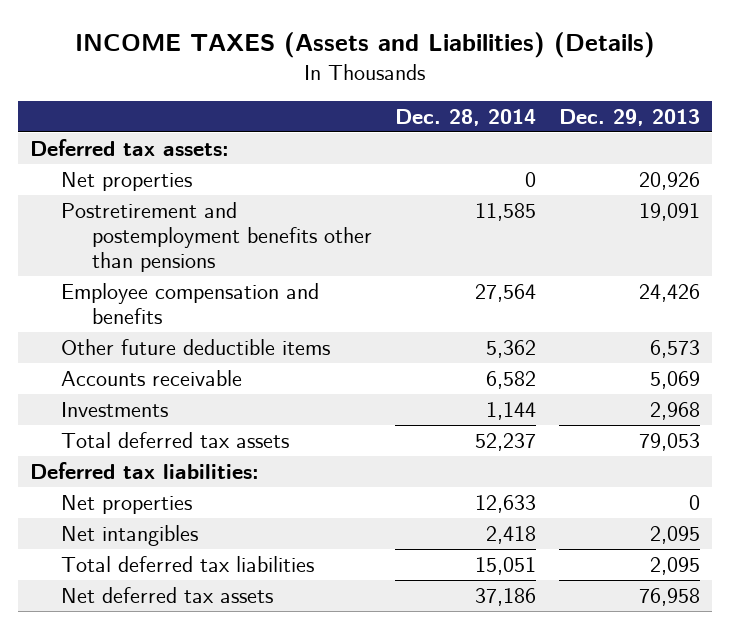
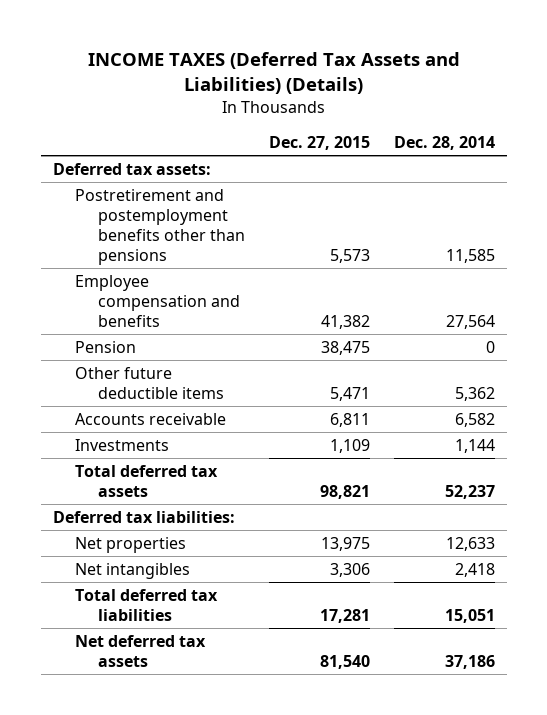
[75,32,656,59] INCOME TAXES (Assets and Liabilities) (Details) -> [87,51,460,95] INCOME TAXES (Deferred Tax Assets and Liabilities) (Details)
[559,108,701,126] Dec. 29, 2013 -> none
none -> [268,135,370,150] Dec. 27, 2015
[60,171,192,191] Net properties -> none
none -> [75,340,137,353] Pension

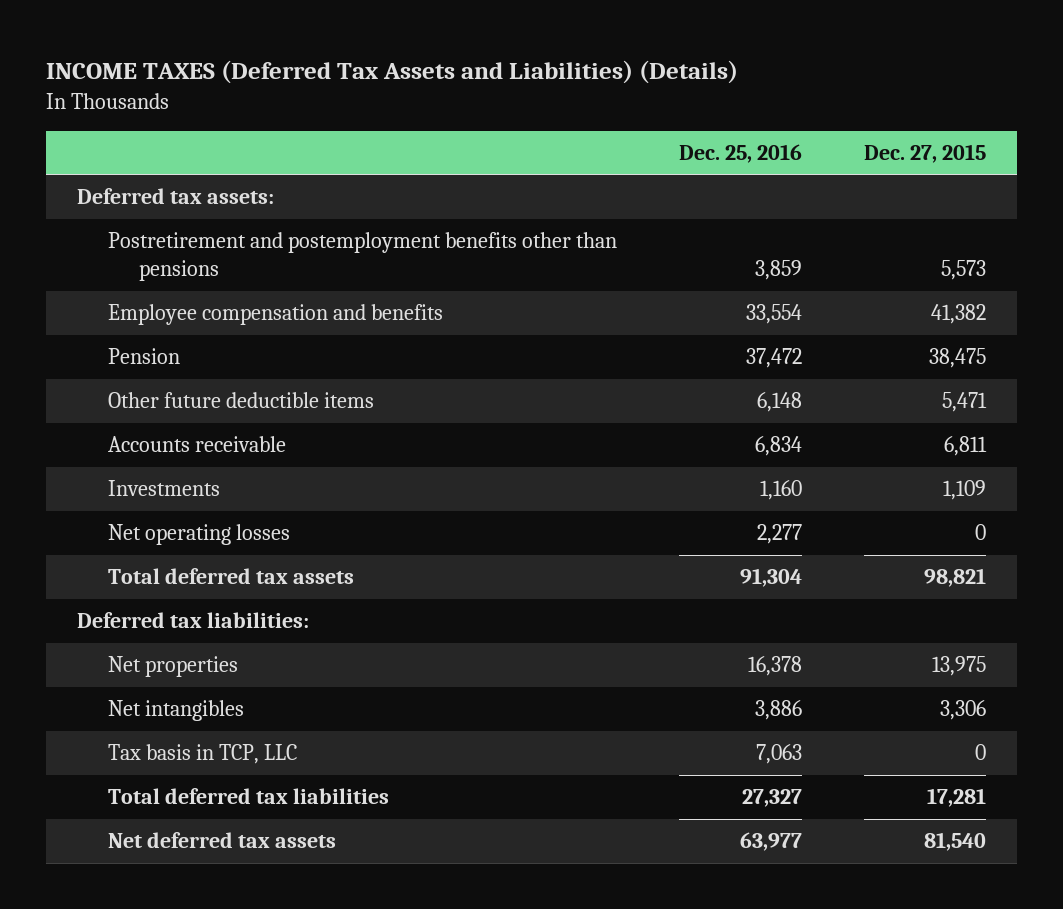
[393,135,495,150] Dec. 28, 2014 -> none
none -> [678,143,802,163] Dec. 25, 2016
none -> [107,524,290,546] Net operating losses
none -> [107,744,297,765] Tax basis in TCP, LLC

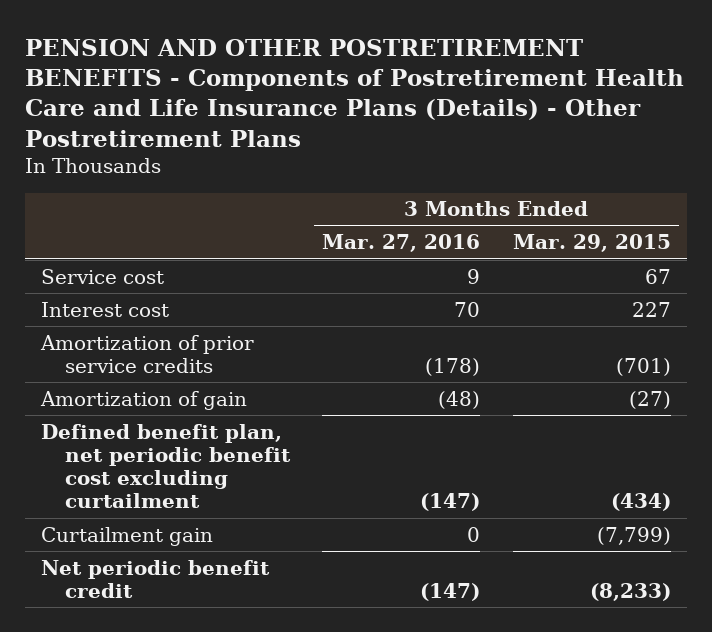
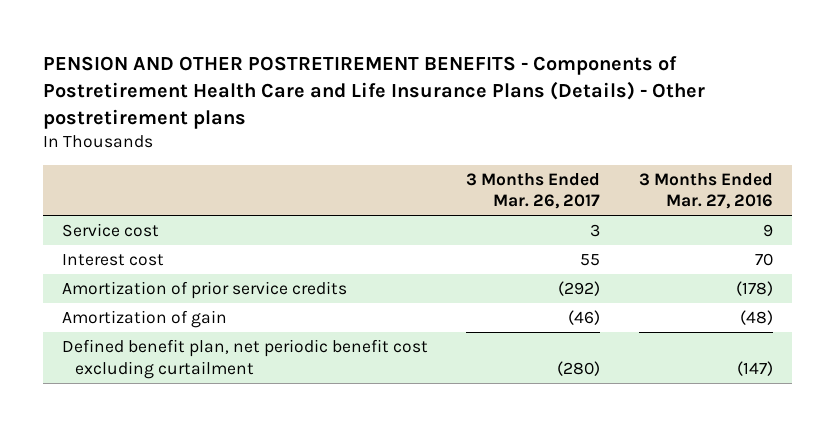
[25,38,685,147] PENSION AND OTHER POSTRETIREMENT BENEFITS - Components of Postretirement Health Care and Life Insurance Plans (Details) - Other Postretirement Plans -> [43,56,706,130] PENSION AND OTHER POSTRETIREMENT BENEFITS - Components of Postretirement Health Care and Life Insurance Plans (Details) - Other postretirement plans
[512,234,671,253] Mar. 29, 2015 -> none
none -> [466,172,601,210] 3 Months Ended Mar. 26, 2017
[41,526,214,546] Curtailment gain -> none
[41,559,271,598] Net periodic benefit credit -> none

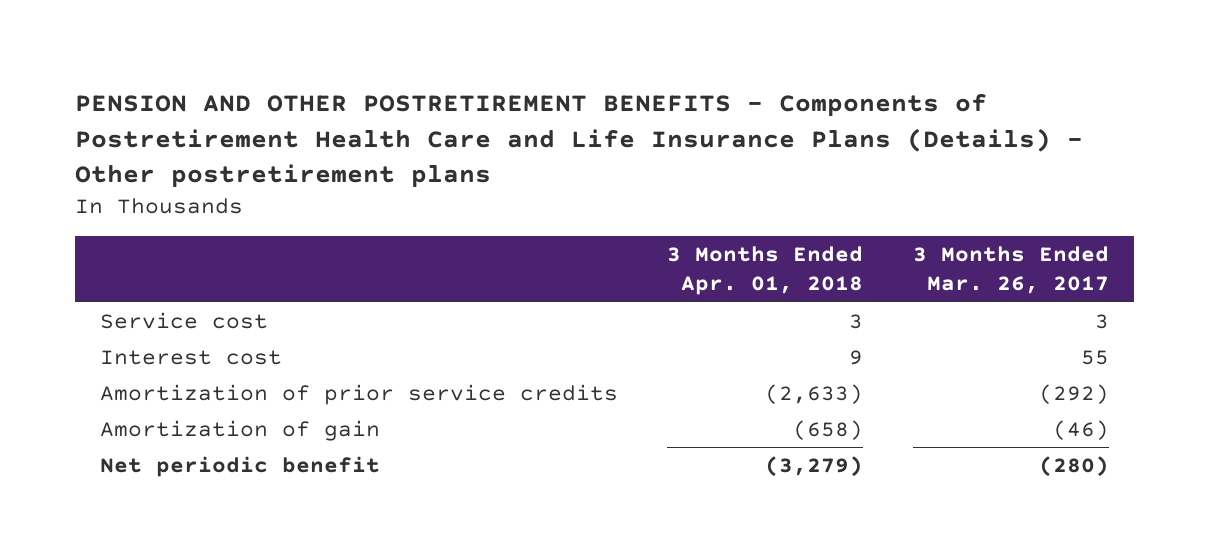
[638,172,773,210] 3 Months Ended Mar. 27, 2016 -> none
none -> [667,246,864,296] 3 Months Ended Apr. 01, 2018
[62,338,429,379] Defined benefit plan, net periodic benefit cost excluding curtailment -> none
none -> [100,455,381,477] Net periodic benefit

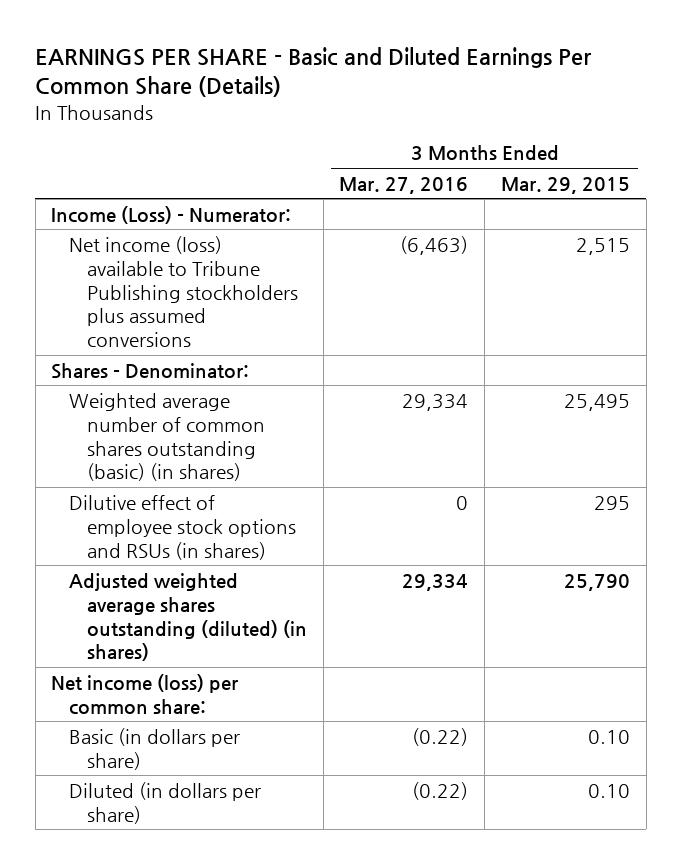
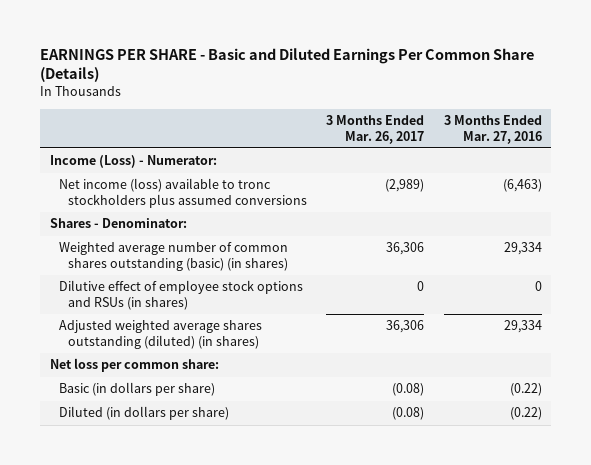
[500,176,630,194] Mar. 29, 2015 -> none
none -> [326,115,425,144] 3 Months Ended Mar. 26, 2017
[69,235,298,348] Net income (loss) available to Tribune Publishing stockholders plus assumed conversions -> [58,178,307,208] Net income (loss) available to tronc stockholders plus assumed conversions
[51,673,239,715] Net income (loss) per common share: -> [49,358,219,373] Net loss per common share:

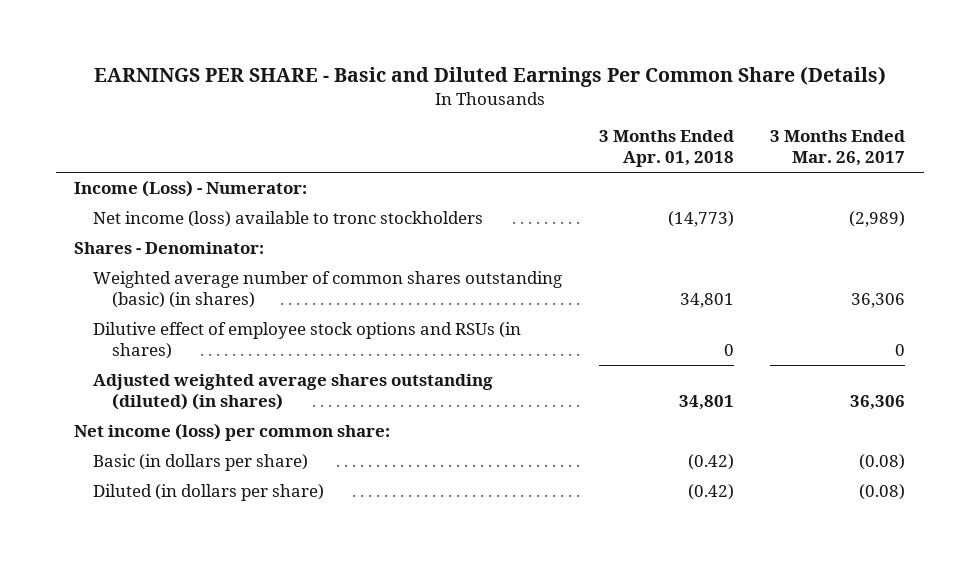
[443,115,542,144] 3 Months Ended Mar. 27, 2016 -> none
none -> [598,130,734,168] 3 Months Ended Apr. 01, 2018
[58,178,307,208] Net income (loss) available to tronc stockholders plus assumed conversions -> [93,210,484,227] Net income (loss) available to tronc stockholders
[49,358,219,373] Net loss per common share: -> [74,422,391,441] Net income (loss) per common share:

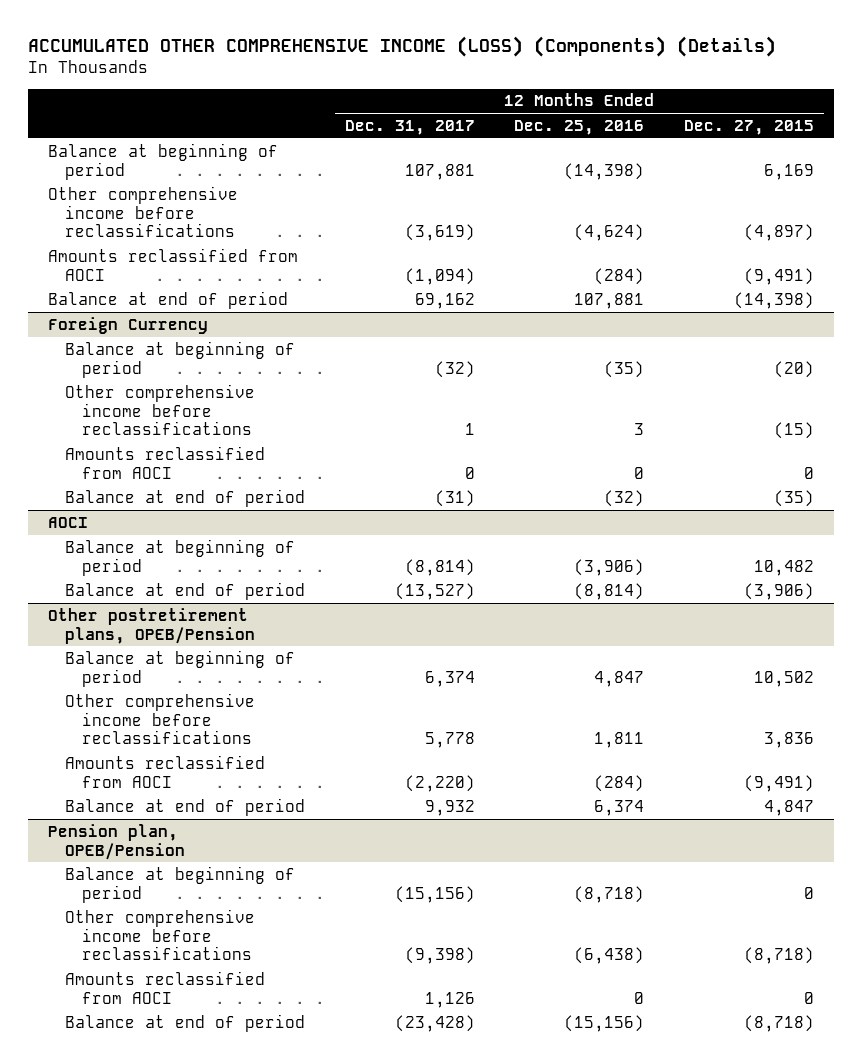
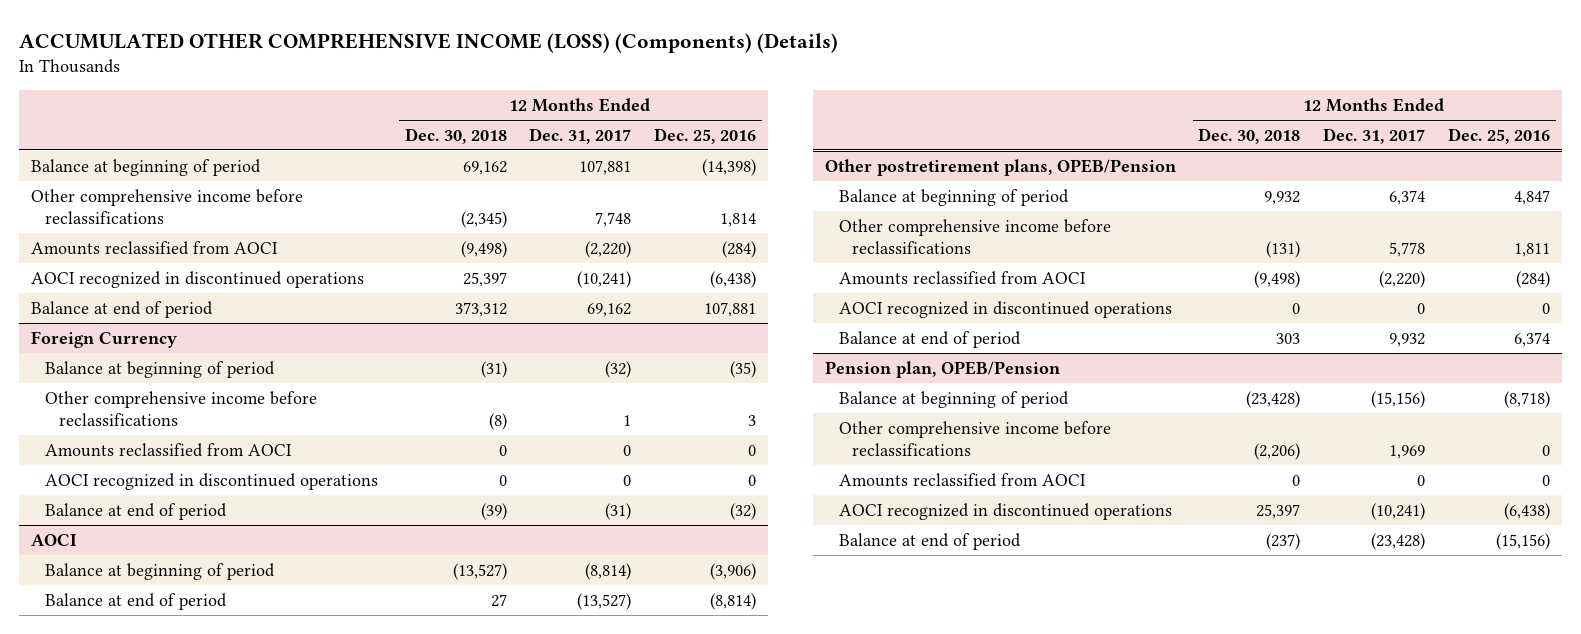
[683,120,814,136] Dec. 27, 2015 -> none
none -> [404,127,507,144] Dec. 30, 2018
[404,224,475,242] (3,619) -> [595,211,632,227] 7,748
[574,224,645,242] (4,624) -> [720,212,757,227] 1,814
[404,267,475,285] (1,094) -> [585,240,632,258] (2,220)
none -> [30,270,364,288] AOCI recognized in discontinued operations
none -> [44,472,378,490] AOCI recognized in discontinued operations
none -> [838,300,1172,318] AOCI recognized in discontinued operations
[404,947,475,965] (9,398) -> [1389,444,1426,459] 1,969
[574,947,645,965] (6,438) -> [1542,444,1551,456] 0
[424,991,475,1008] 1,126 -> [1417,474,1426,486] 0
none -> [838,502,1172,520] AOCI recognized in discontinued operations

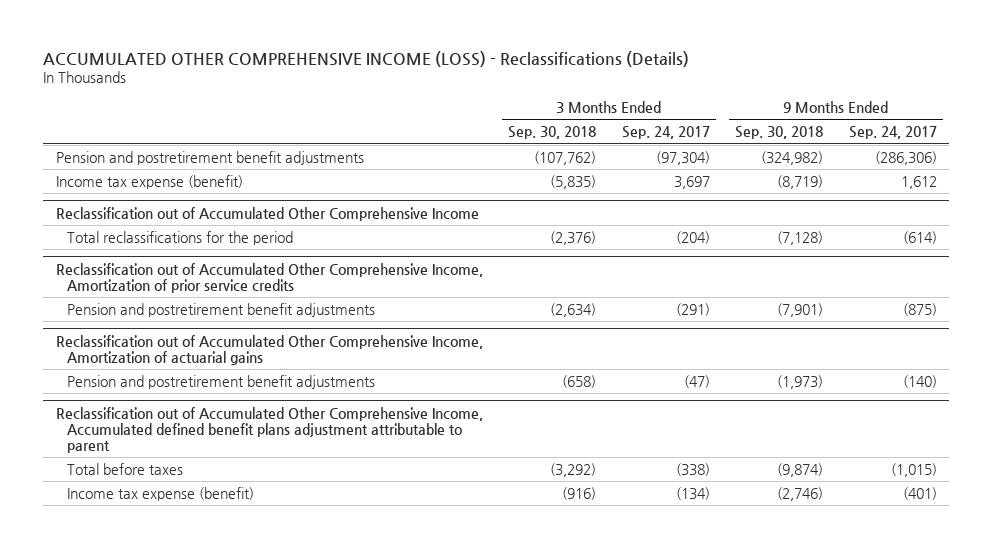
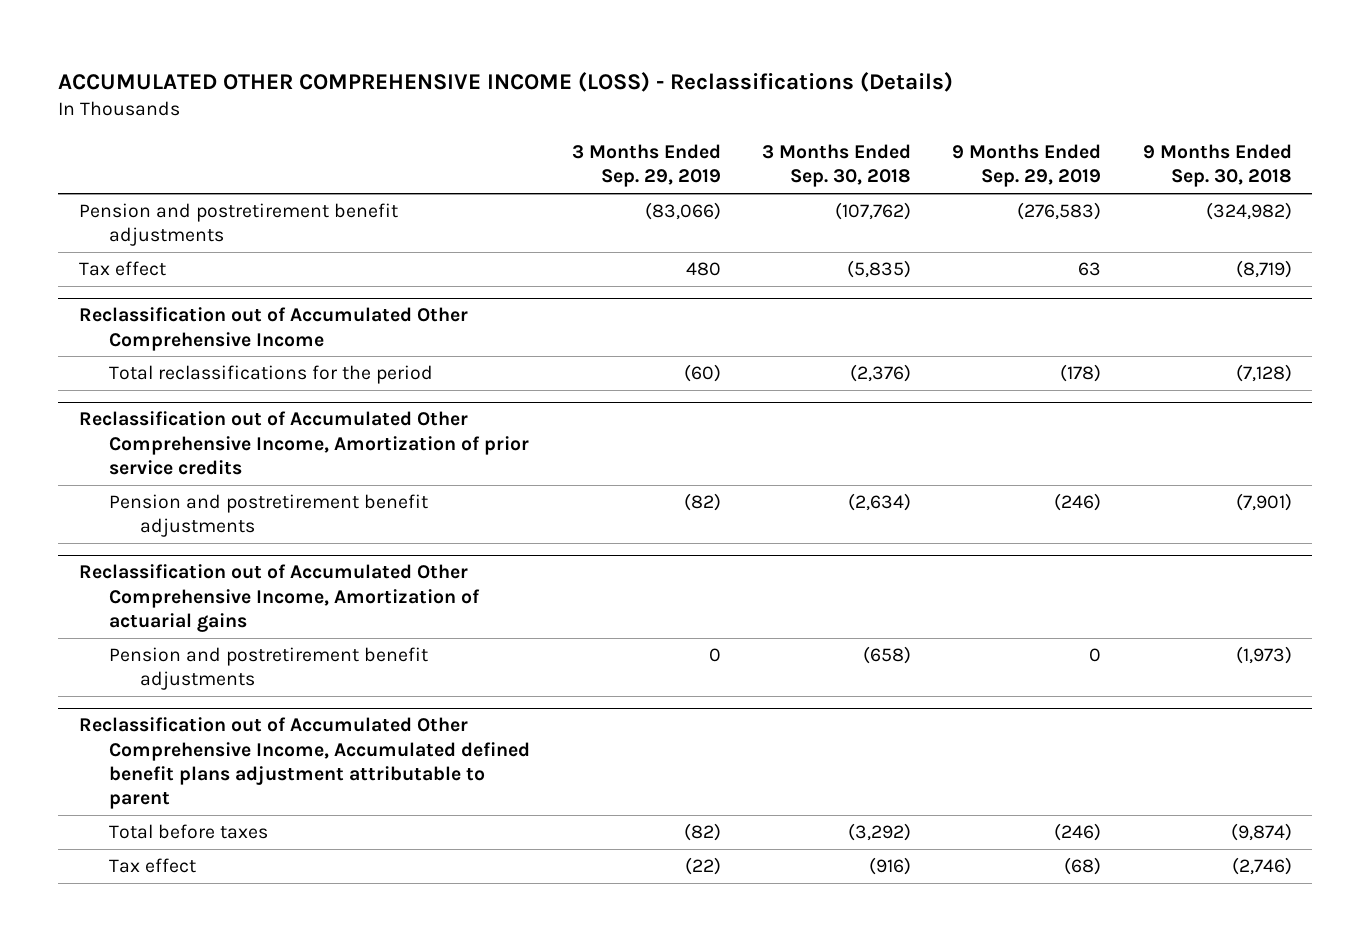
[621,126,710,140] Sep. 24, 2017 -> none
[848,126,937,140] Sep. 24, 2017 -> none
none -> [571,144,721,188] 3 Months Ended Sep. 29, 2019
none -> [952,144,1102,188] 9 Months Ended Sep. 29, 2019
[56,174,244,189] Income tax expense (benefit) -> [78,261,166,277] Tax effect
[66,486,254,501] Income tax expense (benefit) -> [109,858,197,874] Tax effect

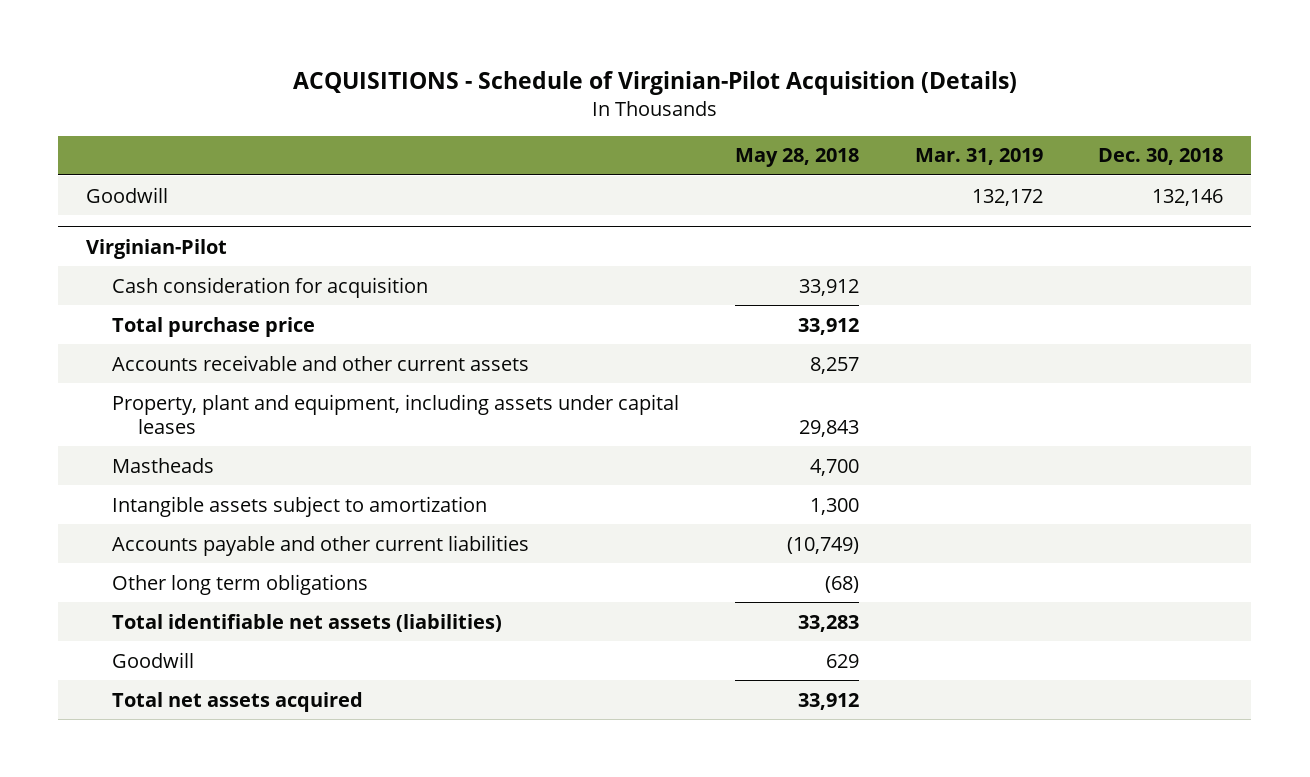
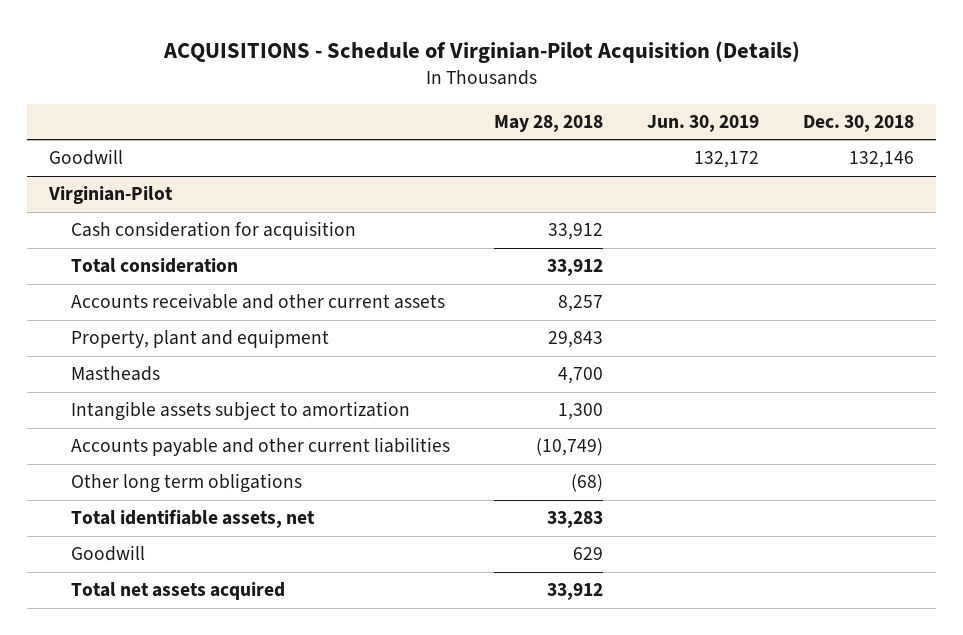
[914,148,1043,166] Mar. 31, 2019 -> none
none -> [646,114,759,132] Jun. 30, 2019
[112,316,316,337] Total purchase price -> [71,258,239,274] Total consideration
[112,393,680,434] Property, plant and equipment, including assets under capital leases -> [71,329,330,349] Property, plant and equipment
[112,613,503,632] Total identifiable net assets (liabilities) -> [71,509,316,529] Total identifiable assets, net

